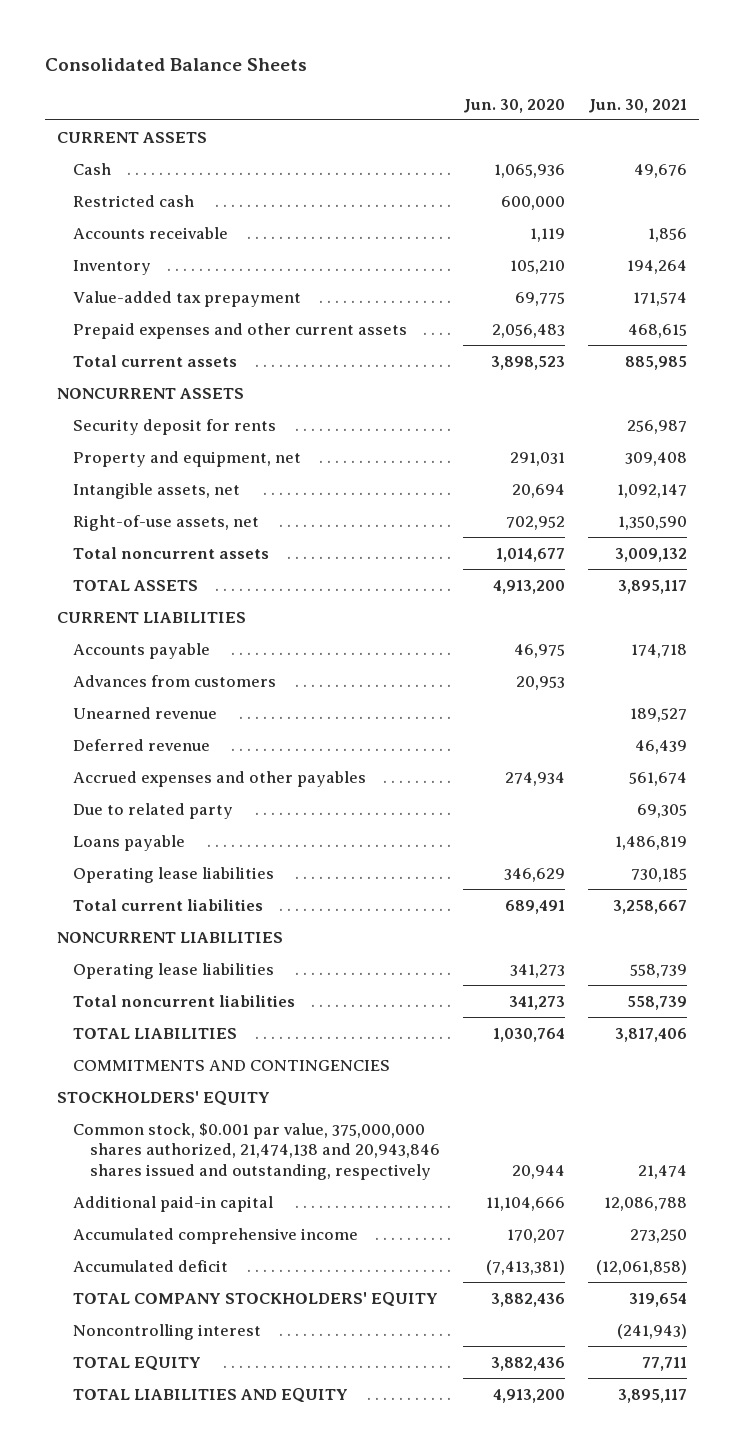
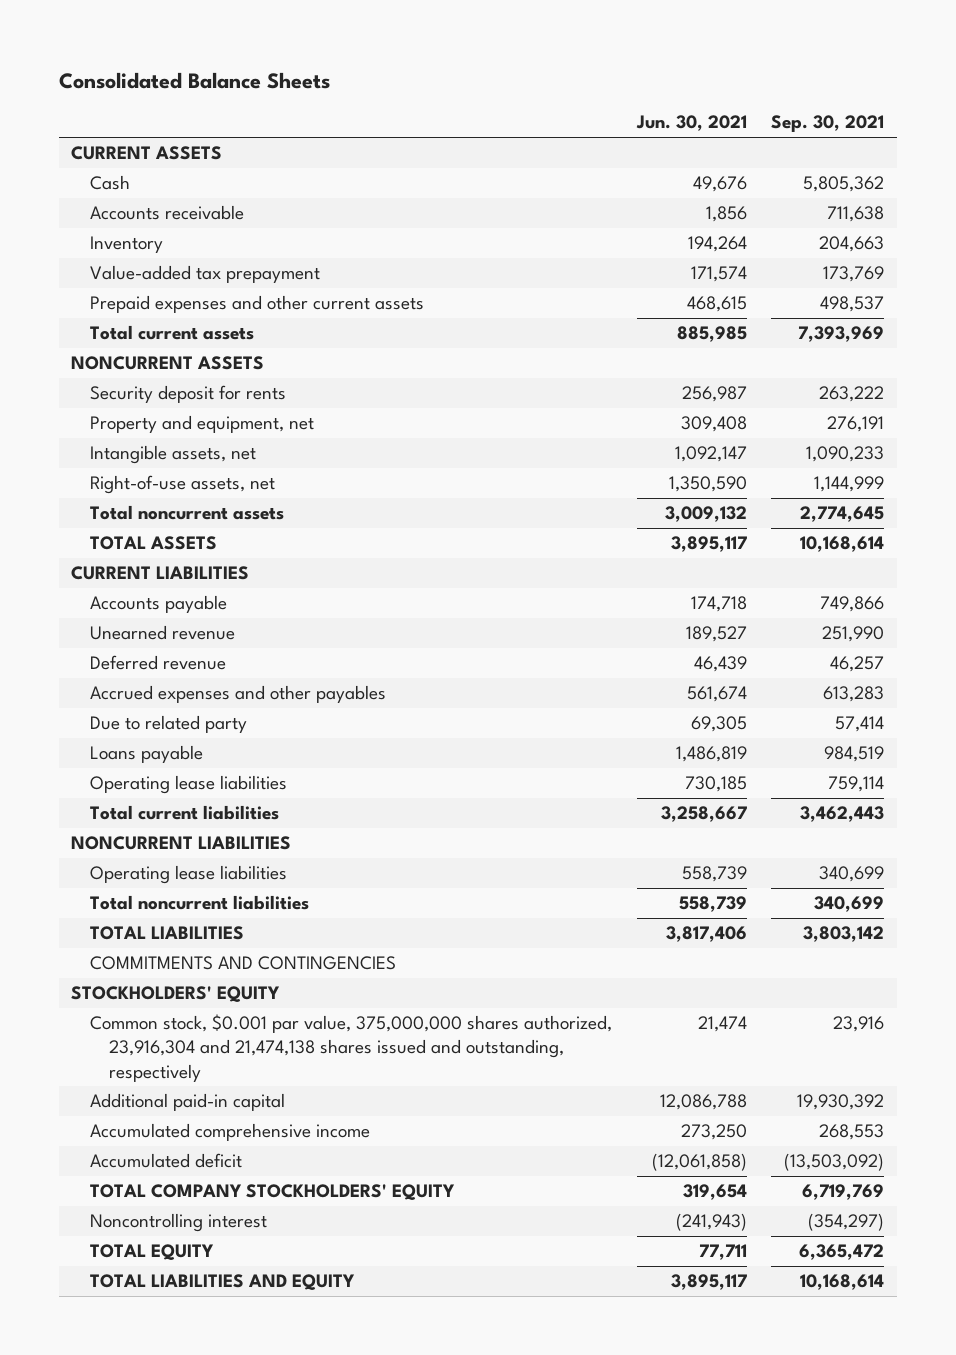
[462,98,565,113] Jun. 30, 2020 -> none
none -> [771,115,885,133] Sep. 30, 2021
[73,194,195,207] Restricted cash -> none
[73,674,277,687] Advances from customers -> none
[73,1122,440,1180] Common stock, $0.001 par value, 375,000,000 shares authorized, 21,474,138 and 20,943,846 shares issued and outstanding, respectively -> [90,1014,613,1082] Common stock, $0.001 par value, 375,000,000 shares authorized, 23,916,304 and 21,474,138 shares issued and outstanding, respectively

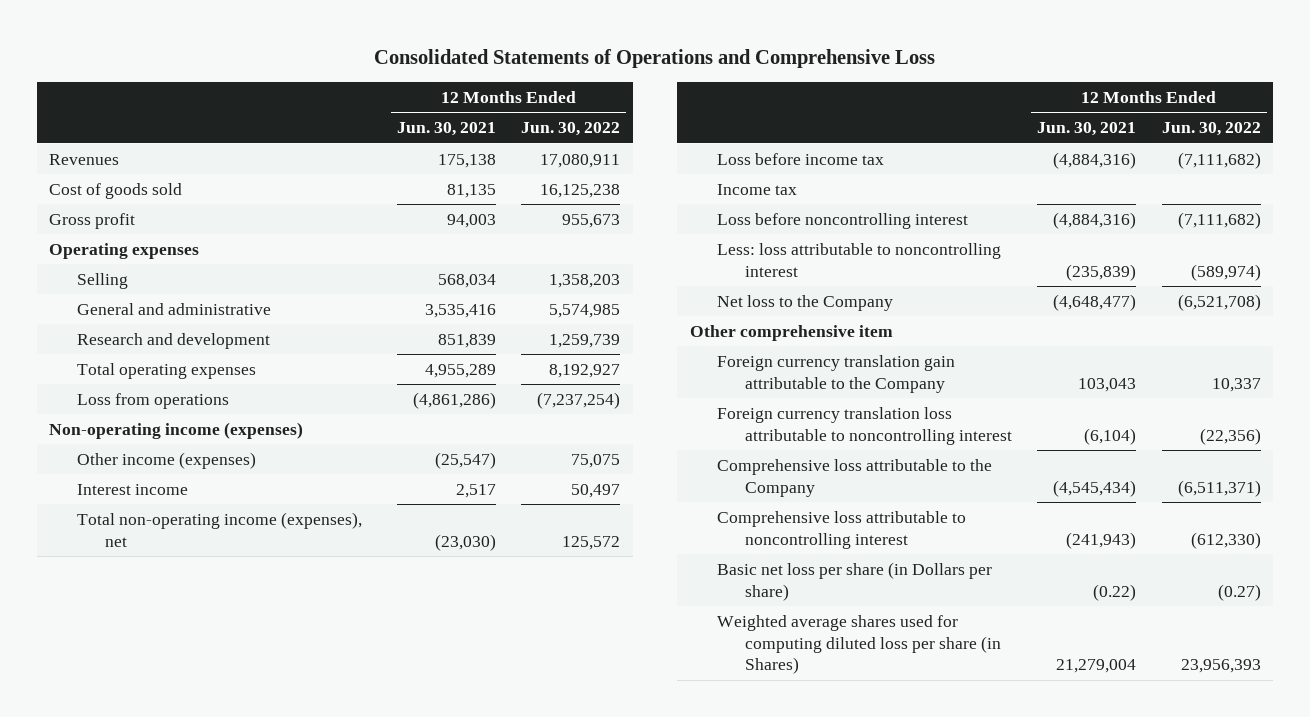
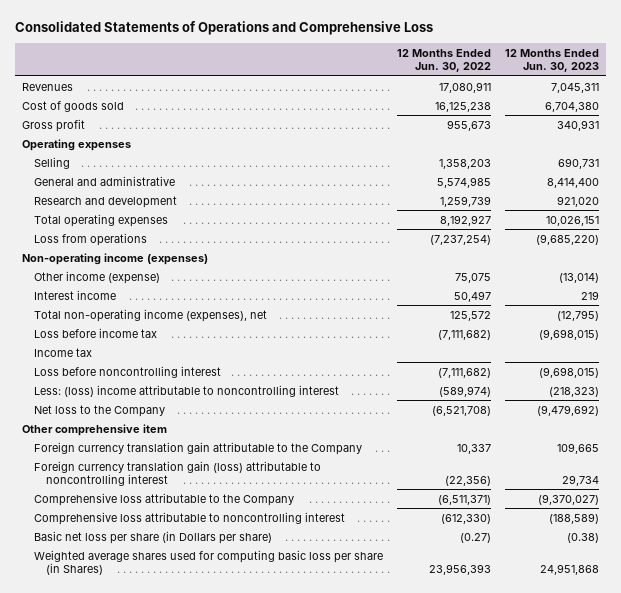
[397,122,497,137] Jun. 30, 2021 -> none
none -> [505,49,600,73] 12 Months Ended Jun. 30, 2023
[76,451,256,469] Other income (expenses) -> [33,270,160,284] Other income (expense)
[717,242,1002,277] Less: loss attributable to noncontrolling interest -> [33,384,339,397] Less: (loss) income attributable to noncontrolling interest
[717,406,1013,445] Foreign currency translation loss attributable to noncontrolling interest -> [33,460,321,486] Foreign currency translation gain (loss) attributable to noncontrolling interest
[717,614,1002,675] Weighted average shares used for computing diluted loss per share (in Shares) -> [33,549,383,575] Weighted average shares used for computing basic loss per share (in Shares)

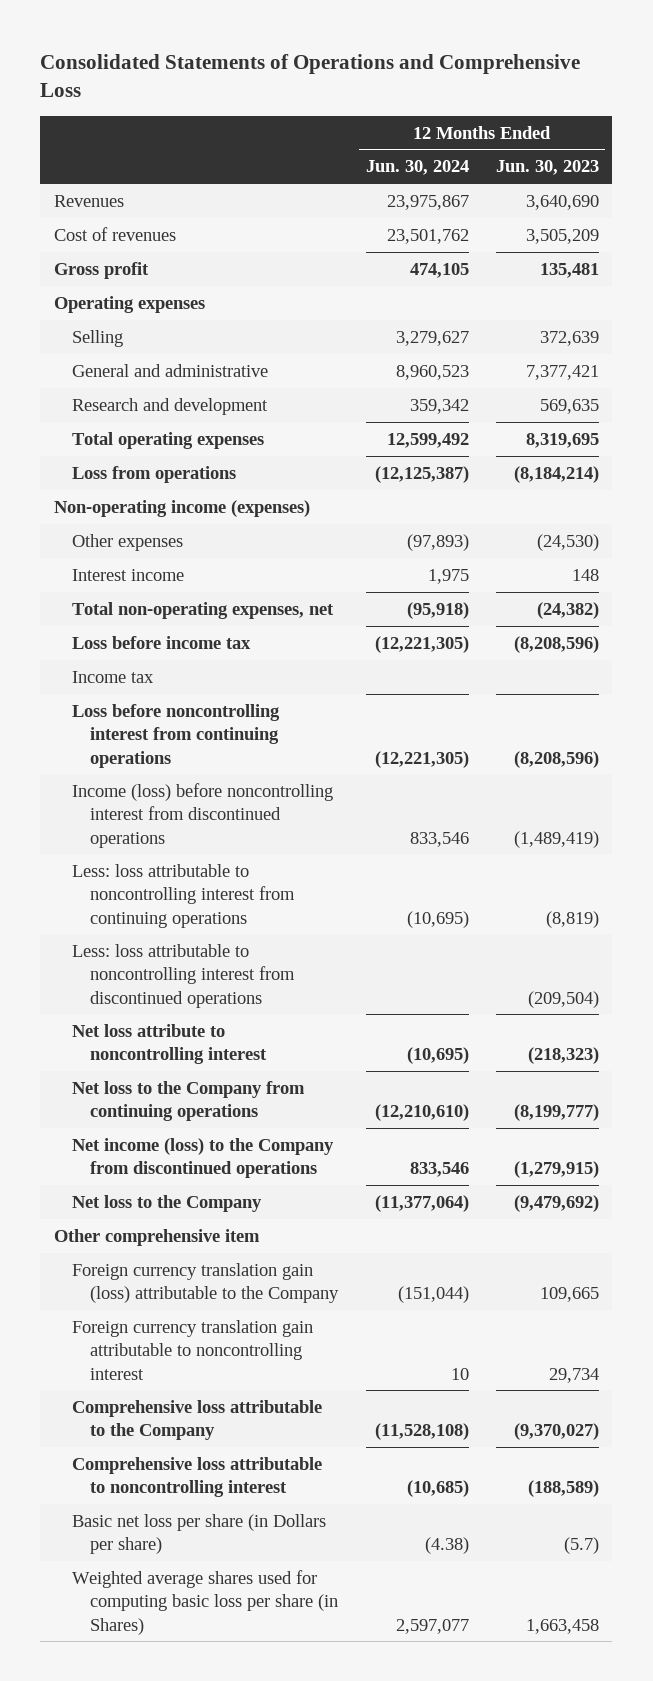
[396,49,491,73] 12 Months Ended Jun. 30, 2022 -> none
none -> [365,160,469,176] Jun. 30, 2024
[551,82,600,93] 7,045,311 -> [525,194,599,210] 3,640,690
[21,100,124,112] Cost of goods sold -> [53,226,176,241] Cost of revenues
[545,101,600,112] 6,704,380 -> [525,228,599,244] 3,505,209
[557,119,600,131] 340,931 -> [539,262,599,278] 135,481
[558,157,600,169] 690,731 -> [539,330,599,346] 372,639
[547,177,600,188] 8,414,400 -> [525,364,599,380] 7,377,421
[557,195,600,207] 921,020 -> [539,398,599,414] 569,635
[546,215,600,226] 10,026,151 -> [525,432,599,448] 8,319,695
[536,233,600,245] (9,685,220) -> [513,465,599,483] (8,184,214)
[33,270,160,284] Other income (expense) -> [72,533,184,551] Other expenses
[559,272,600,283] (13,014) -> [536,533,599,551] (24,530)
[581,290,600,300] 219 -> [571,568,599,581] 148
[33,308,267,322] Total non-operating income (expenses), net -> [72,601,335,619] Total non-operating expenses, net
[557,309,600,321] (12,795) -> [536,601,599,619] (24,382)
[539,328,600,340] (9,698,015) -> [513,635,599,653] (8,208,596)
[33,365,221,378] Loss before noncontrolling interest -> [72,703,281,768] Loss before noncontrolling interest from continuing operations
[539,366,600,378] (9,698,015) -> [513,750,599,768] (8,208,596)
none -> [72,782,334,848] Income (loss) before noncontrolling interest from discontinued operations
none -> [72,863,296,928] Less: loss attributable to noncontrolling interest from continuing operations
none -> [72,943,296,1008] Less: loss attributable to noncontrolling interest from discontinued operations
[33,384,339,397] Less: (loss) income attributable to noncontrolling interest -> [72,1023,268,1065] Net loss attribute to noncontrolling interest
none -> [72,1080,306,1122] Net loss to the Company from continuing operations
none -> [72,1137,335,1179] Net income (loss) to the Company from discontinued operations
[33,441,362,455] Foreign currency translation gain attributable to the Company -> [72,1262,340,1304] Foreign currency translation gain (loss) attributable to the Company
[33,460,321,486] Foreign currency translation gain (loss) attributable to noncontrolling interest -> [72,1319,314,1380] Foreign currency translation gain attributable to noncontrolling interest
[567,532,600,543] (0.38) -> [563,1537,599,1555] (5.7)
[540,563,600,575] 24,951,868 -> [525,1618,599,1634] 1,663,458

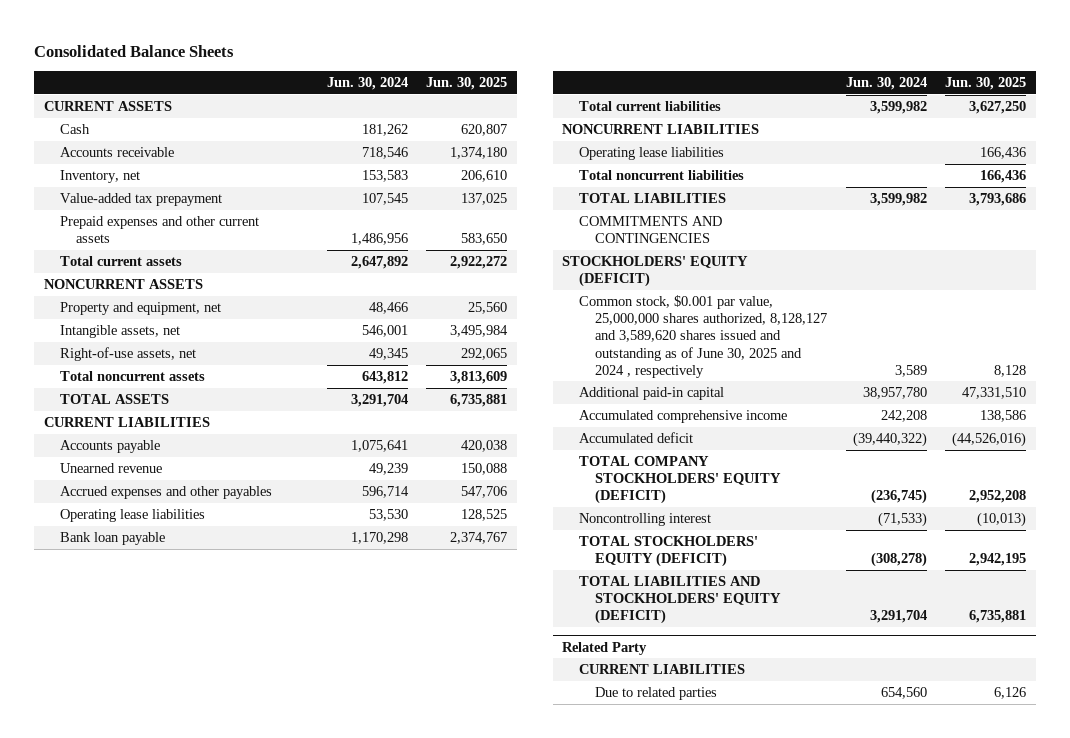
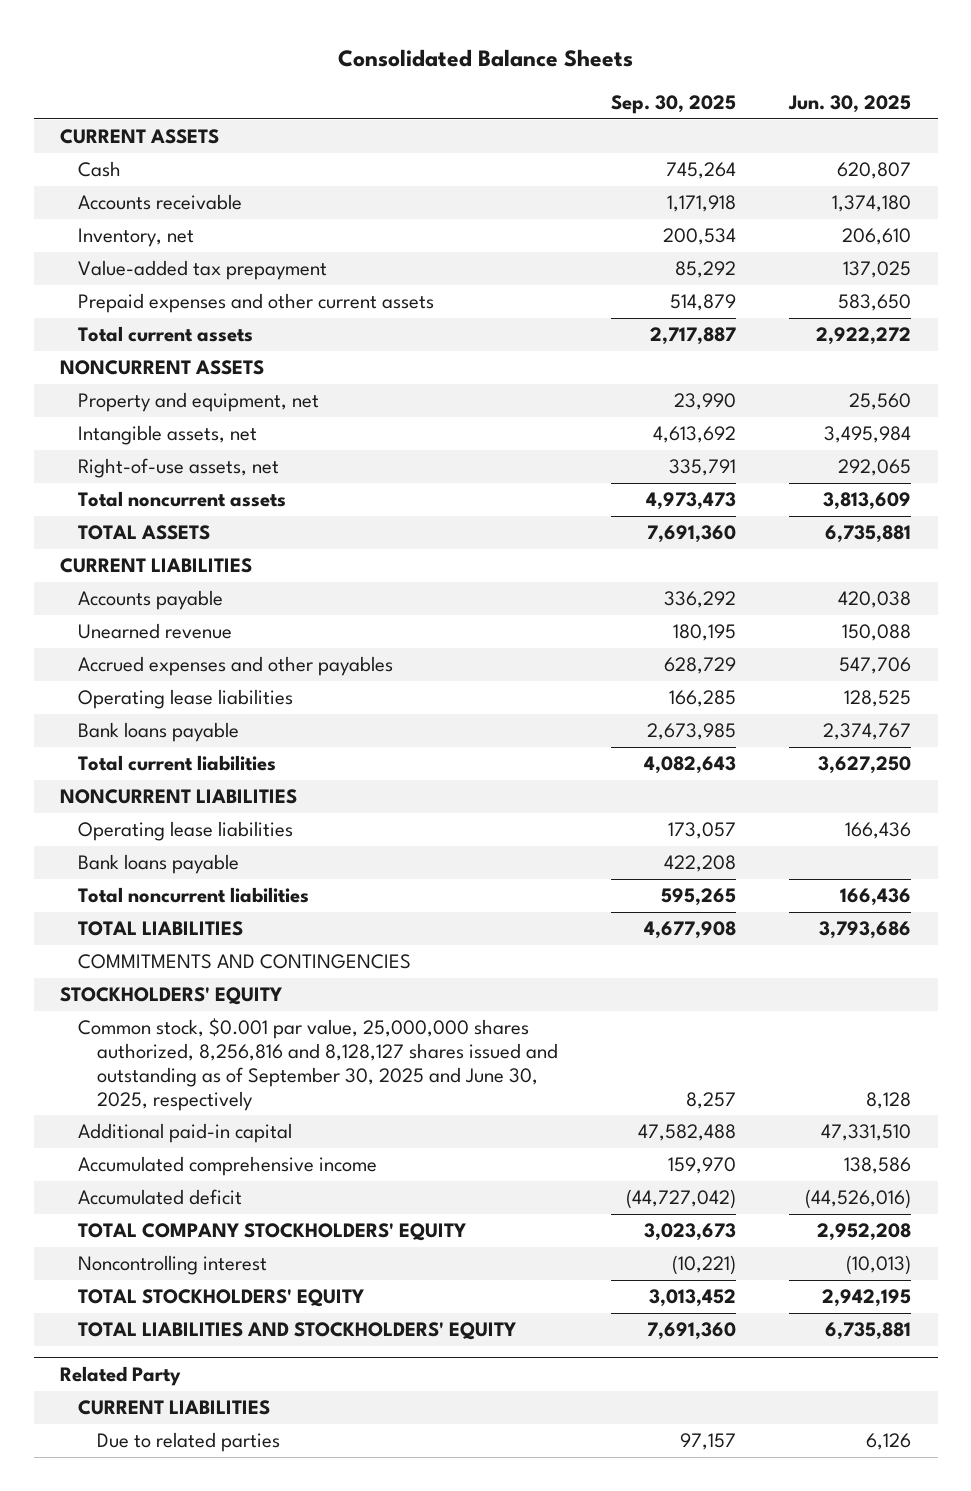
[326,77,408,91] Jun. 30, 2024 -> none
none -> [610,95,736,115] Sep. 30, 2025
[59,531,165,545] Bank loan payable -> [78,722,240,743] Bank loans payable
none -> [78,854,240,875] Bank loans payable
[562,255,749,288] STOCKHOLDERS' EQUITY (DEFICIT) -> [60,987,283,1006] STOCKHOLDERS' EQUITY
[578,294,827,378] Common stock, $0.001 par value, 25,000,000 shares authorized, 8,128,127 and 3,589,620 shares issued and outstanding as of June 30, 2025 and 2024 , respectively -> [78,1018,558,1111] Common stock, $0.001 par value, 25,000,000 shares authorized, 8,256,816 and 8,128,127 shares issued and outstanding as of September 30, 2025 and June 30, 2025, respectively
[578,455,781,505] TOTAL COMPANY STOCKHOLDERS' EQUITY (DEFICIT) -> [78,1223,467,1242] TOTAL COMPANY STOCKHOLDERS' EQUITY
[578,535,758,568] TOTAL STOCKHOLDERS' EQUITY (DEFICIT) -> [78,1289,365,1308] TOTAL STOCKHOLDERS' EQUITY
[578,575,781,625] TOTAL LIABILITIES AND STOCKHOLDERS' EQUITY (DEFICIT) -> [78,1322,517,1341] TOTAL LIABILITIES AND STOCKHOLDERS' EQUITY

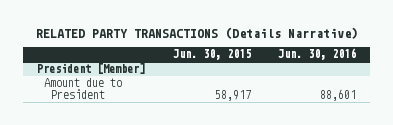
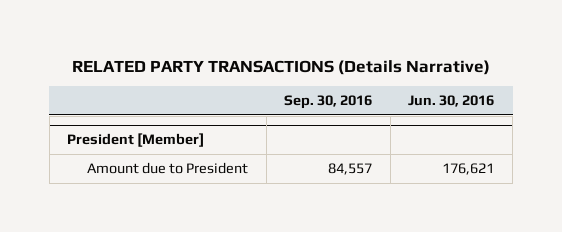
[172,49,251,61] Jun. 30, 2015 -> none
none -> [284,95,373,110] Sep. 30, 2016
[320,89,357,102] 88,601 -> [442,163,495,176] 176,621

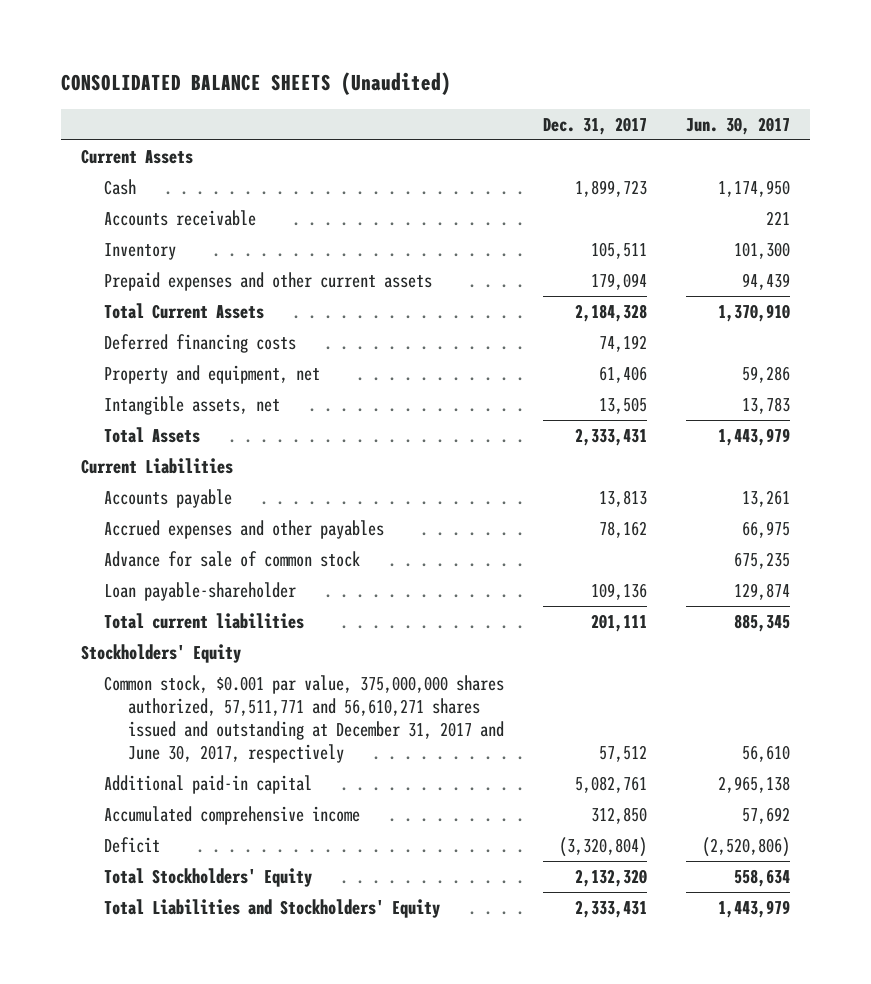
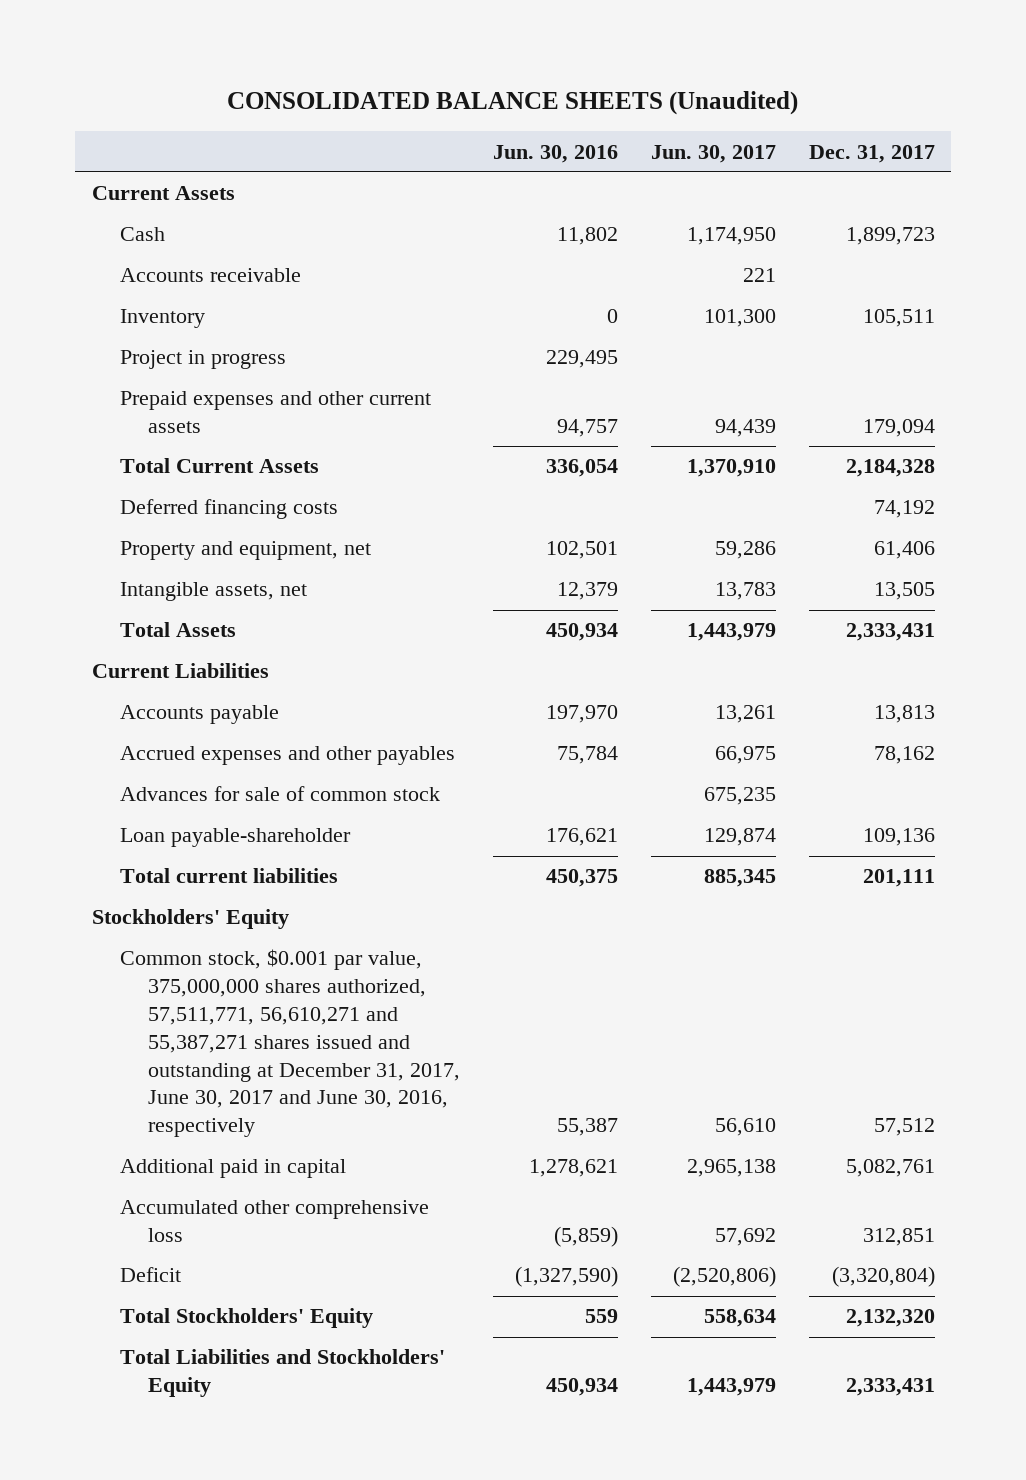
none -> [492,144,618,163] Jun. 30, 2016
none -> [119,350,286,370] Project in progress
[104,550,361,567] Advance for sale of common stock -> [119,786,440,802] Advances for sale of common stock
[104,674,505,764] Common stock, $0.001 par value, 375,000,000 shares authorized, 57,511,771 and 56,610,271 shares issued and outstanding at December 31, 2017 and June 30, 2017, respectively -> [119,949,460,1138] Common stock, $0.001 par value, 375,000,000 shares authorized, 57,511,771, 56,610,271 and 55,387,271 shares issued and outstanding at December 31, 2017, June 30, 2017 and June 30, 2016, respectively
[104,774,313,794] Additional paid-in capital -> [119,1159,346,1179] Additional paid in capital
[104,805,361,825] Accumulated comprehensive income -> [119,1200,429,1243] Accumulated other comprehensive loss
[591,806,648,824] 312,850 -> [862,1228,935,1247] 312,851

